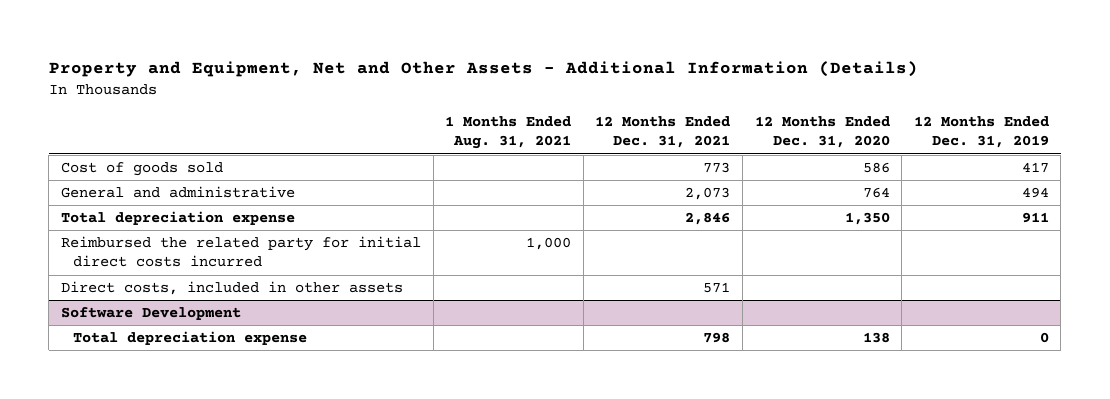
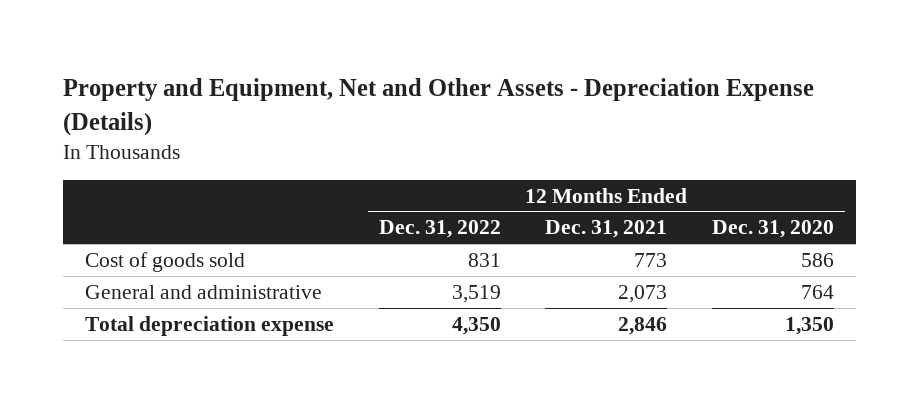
[48,60,918,77] Property and Equipment, Net and Other Assets - Additional Information (Details) -> [62,78,814,136] Property and Equipment, Net and Other Assets - Depreciation Expense (Details)
[445,116,572,150] 1 Months Ended Aug. 31, 2021 -> none
[913,116,1049,149] 12 Months Ended Dec. 31, 2019 -> none
none -> [378,220,501,239] Dec. 31, 2022
[60,236,421,268] Reimbursed the related party for initial direct costs incurred -> none
[60,281,403,296] Direct costs, included in other assets -> none
[60,307,241,321] Software Development -> none
[72,331,307,346] Total depreciation expense -> none

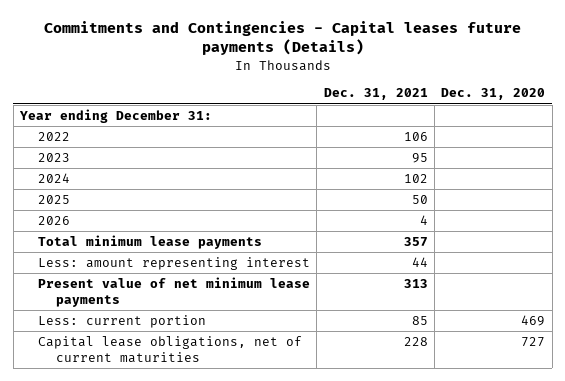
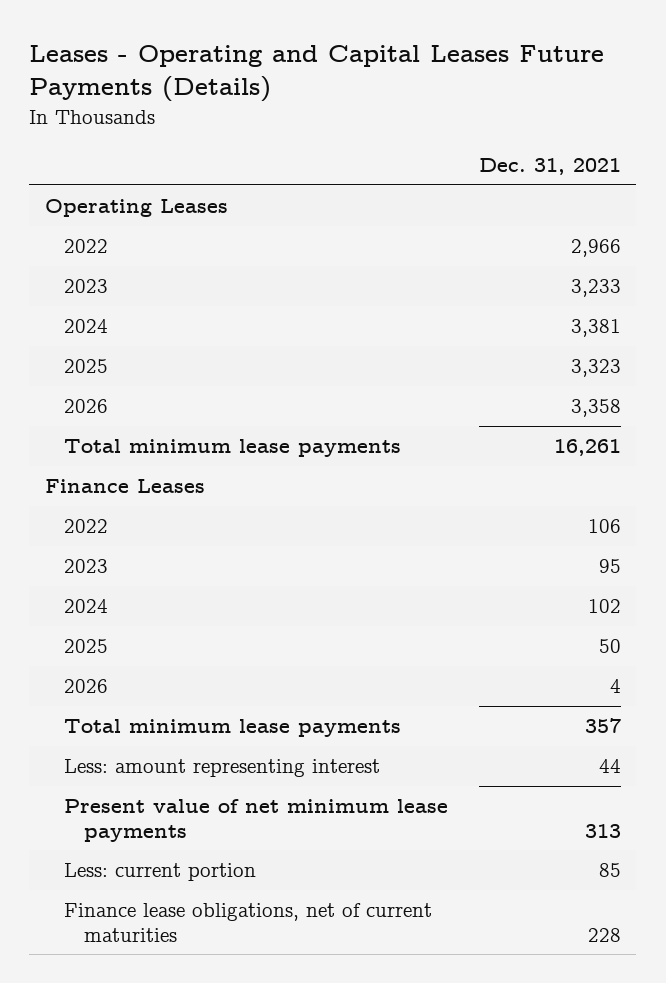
[43,20,521,56] Commitments and Contingencies - Capital leases future payments (Details) -> [29,45,605,103] Leases - Operating and Capital Leases Future Payments (Details)
[441,88,546,101] Dec. 31, 2020 -> none
[18,109,212,124] Year ending December 31: -> none
none -> [44,199,228,218] Operating Leases
none -> [64,239,109,254] 2022
none -> [64,279,109,294] 2023
none -> [64,319,109,334] 2024
none -> [64,359,109,374] 2025
none -> [64,399,109,414] 2026
none -> [64,439,402,458] Total minimum lease payments
none -> [44,479,205,494] Finance Leases
[37,336,302,364] Capital lease obligations, net of current maturities -> [64,903,433,942] Finance lease obligations, net of current maturities

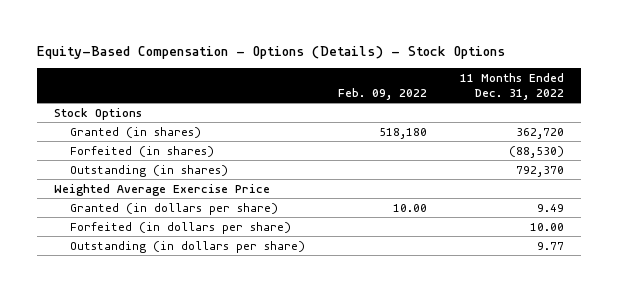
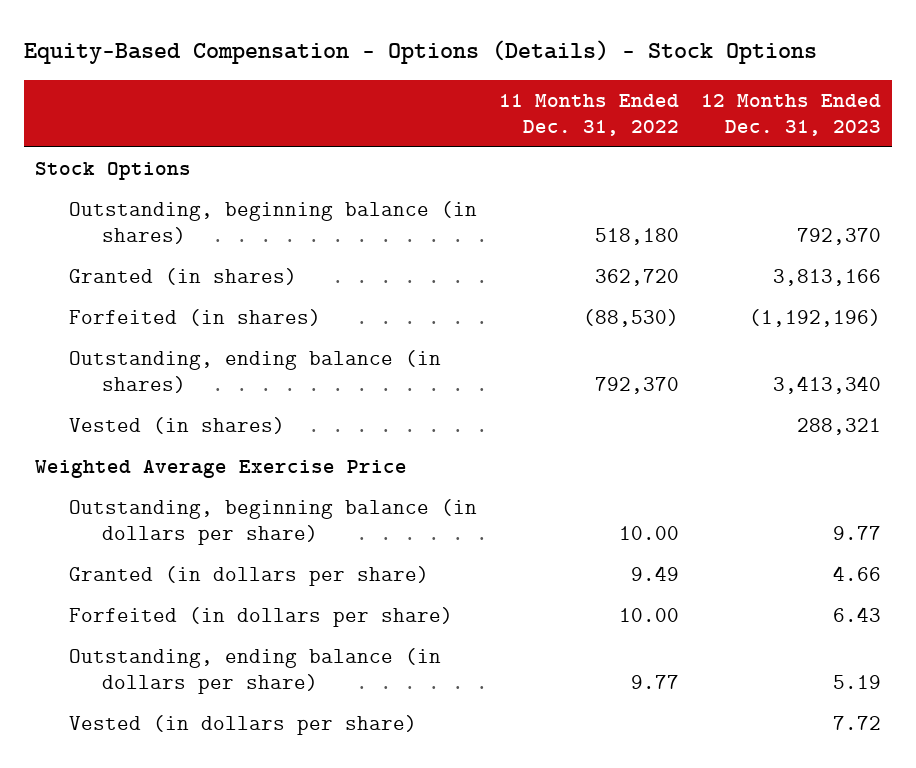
[338,88,428,101] Feb. 09, 2022 -> none
none -> [701,93,882,136] 12 Months Ended Dec. 31, 2023
none -> [68,201,477,244] Outstanding, beginning balance (in shares)
[69,164,228,177] Outstanding (in shares) -> [68,350,441,393] Outstanding, ending balance (in shares)
none -> [68,417,285,435] Vested (in shares)
none -> [68,499,477,545] Outstanding, beginning balance (in dollars per share)
[69,240,305,253] Outstanding (in dollars per share) -> [68,648,441,694] Outstanding, ending balance (in dollars per share)
none -> [68,715,417,736] Vested (in dollars per share)

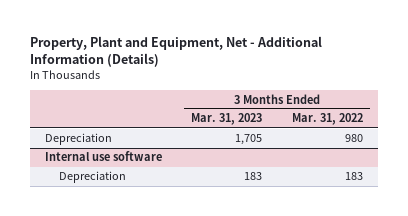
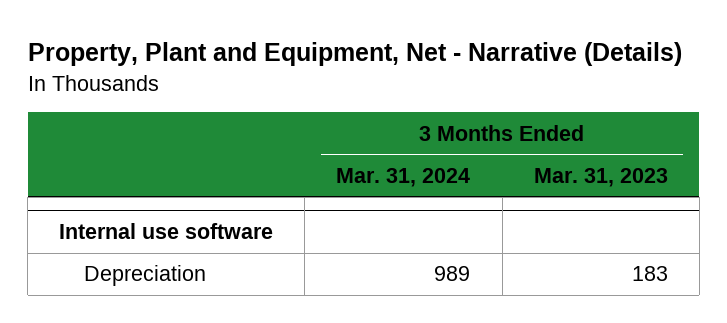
[29,36,322,68] Property, Plant and Equipment, Net - Additional Information (Details) -> [27,42,682,67] Property, Plant and Equipment, Net - Narrative (Details)
[291,113,363,126] Mar. 31, 2022 -> none
none -> [336,167,471,187] Mar. 31, 2024
[44,133,112,146] Depreciation -> none

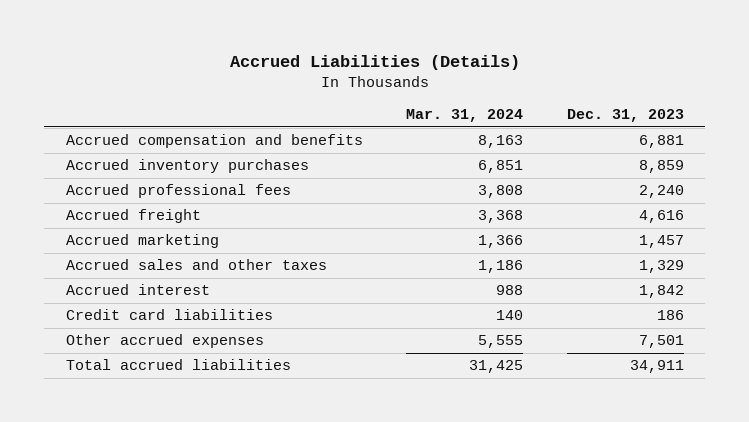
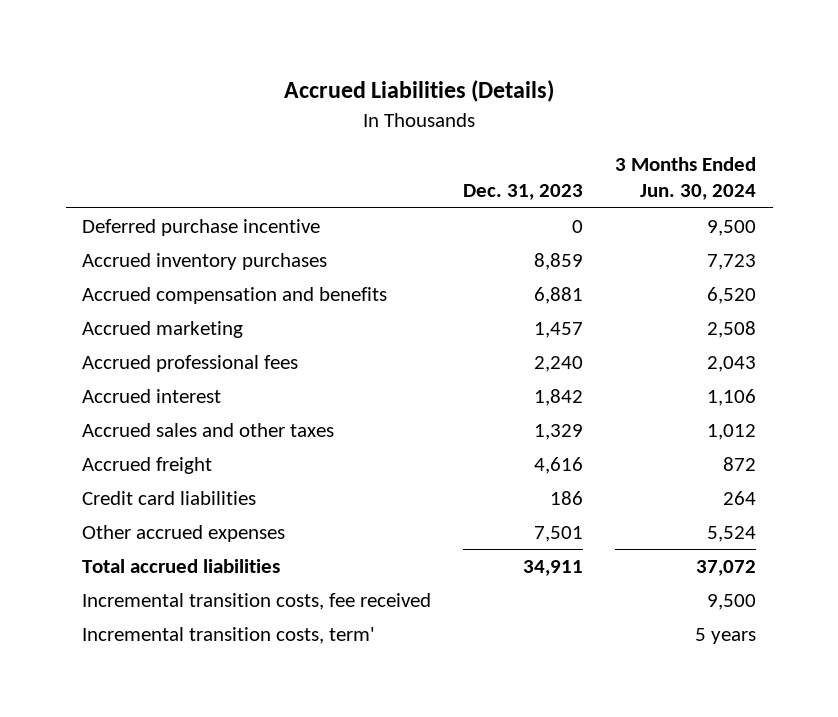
[406,109,524,123] Mar. 31, 2024 -> none
none -> [615,157,757,201] 3 Months Ended Jun. 30, 2024
none -> [81,218,320,236] Deferred purchase incentive
[65,134,363,149] Accrued compensation and benefits -> [81,286,387,304] Accrued compensation and benefits
[65,184,291,199] Accrued professional fees -> [81,354,298,372] Accrued professional fees
[65,259,327,271] Accrued sales and other taxes -> [81,422,334,437] Accrued sales and other taxes
[65,209,201,224] Accrued freight -> [81,456,212,474] Accrued freight
none -> [81,592,431,610] Incremental transition costs, fee received
none -> [81,626,375,644] Incremental transition costs, term'

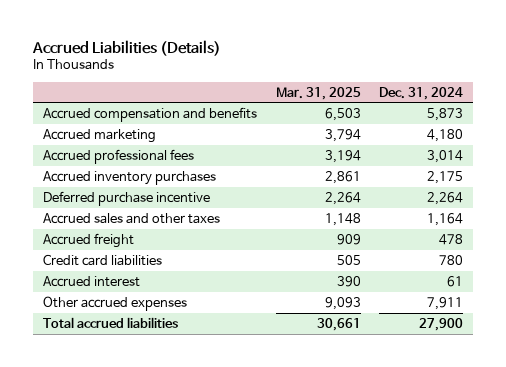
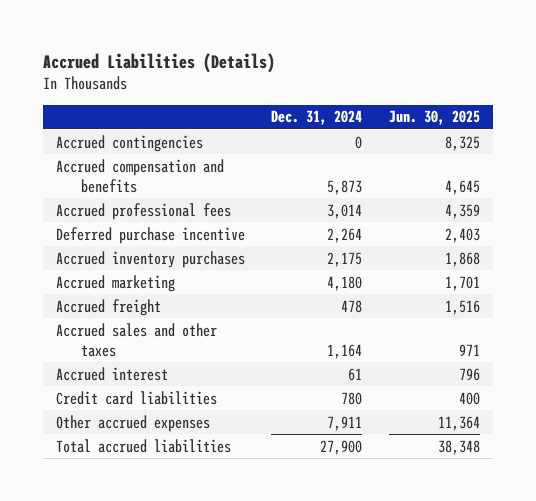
[275,86,361,100] Mar. 31, 2025 -> none
none -> [388,110,480,126] Jun. 30, 2025
none -> [56,134,204,152] Accrued contingencies
[42,170,216,185] Accrued inventory purchases -> [56,250,246,268] Accrued inventory purchases
[42,128,156,143] Accrued marketing -> [56,274,176,292] Accrued marketing
[42,212,220,224] Accrued sales and other taxes -> [56,322,218,357] Accrued sales and other taxes
[42,253,162,266] Credit card liabilities -> [56,390,218,405] Credit card liabilities

